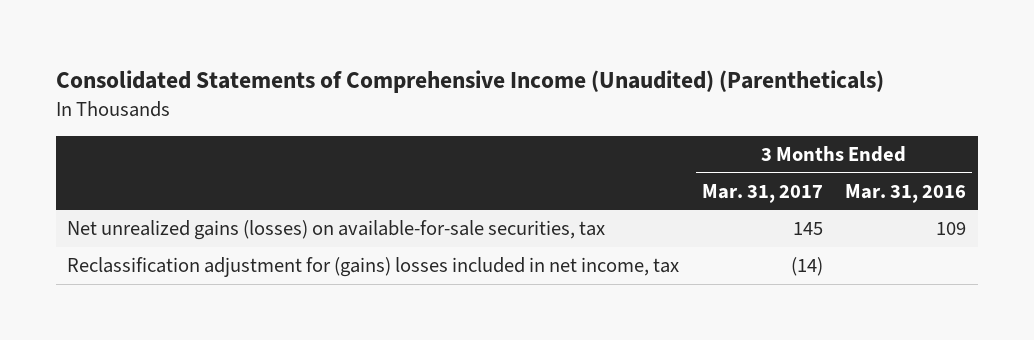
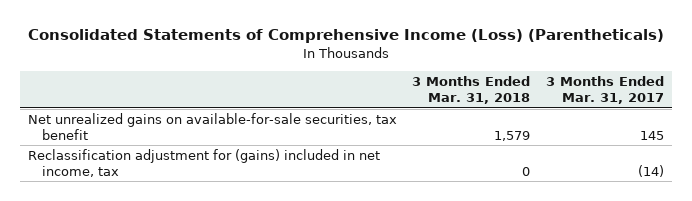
[55,69,884,93] Consolidated Statements of Comprehensive Income (Unaudited) (Parentheticals) -> [27,29,664,44] Consolidated Statements of Comprehensive Income (Loss) (Parentheticals)
[845,183,967,203] Mar. 31, 2016 -> none
none -> [412,76,531,105] 3 Months Ended Mar. 31, 2018
[67,220,606,241] Net unrealized gains (losses) on available-for-sale securities, tax -> [27,113,397,140] Net unrealized gains on available-for-sale securities, tax benefit
[67,257,680,278] Reclassification adjustment for (gains) losses included in net income, tax -> [27,149,380,177] Reclassification adjustment for (gains) included in net income, tax

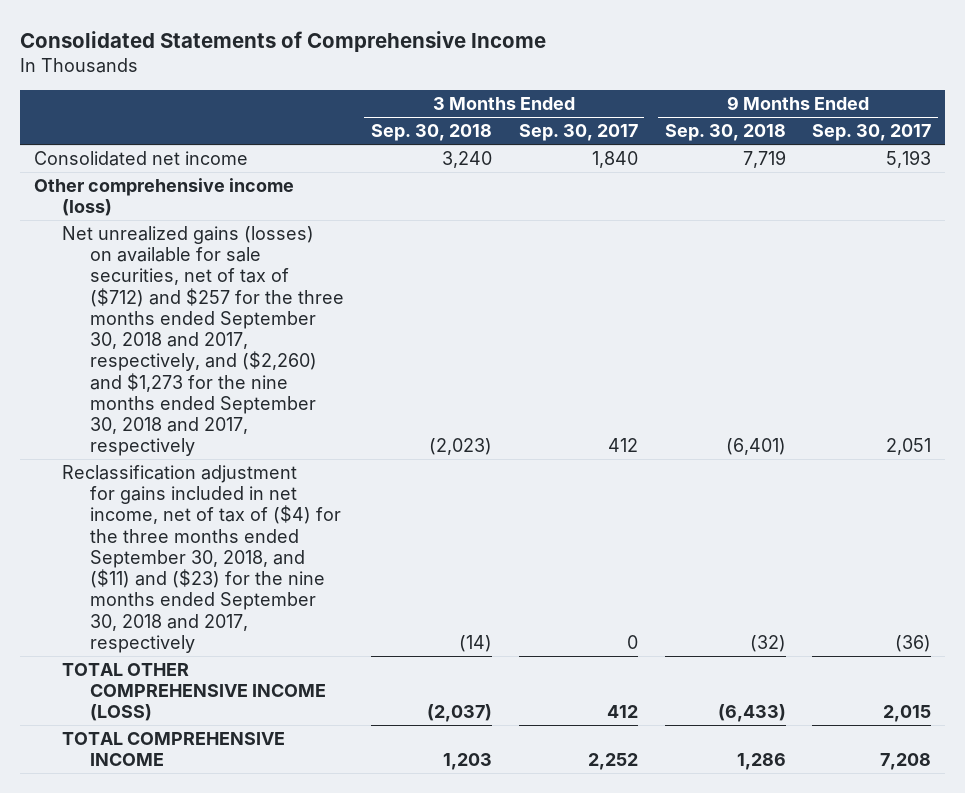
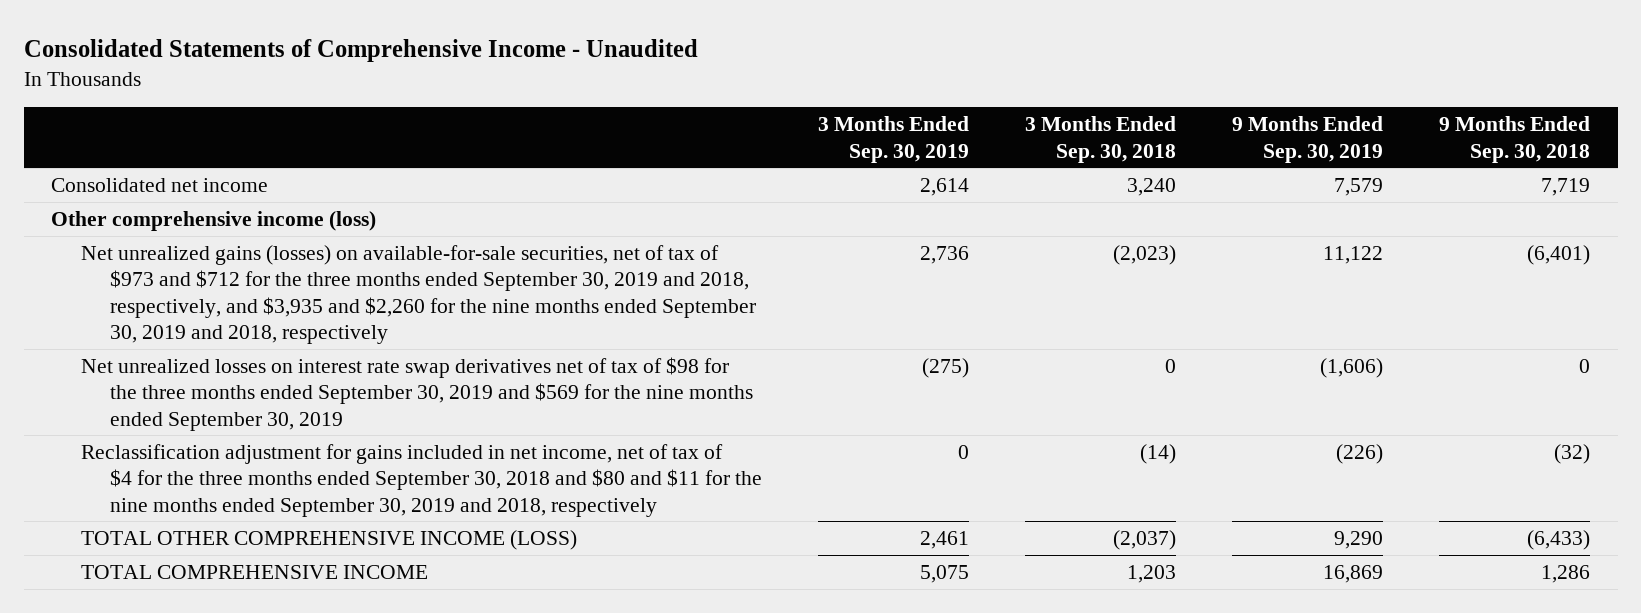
[20,31,547,53] Consolidated Statements of Comprehensive Income -> [23,38,698,62] Consolidated Statements of Comprehensive Income - Unaudited
[518,124,638,142] Sep. 30, 2017 -> none
[812,124,932,142] Sep. 30, 2017 -> none
none -> [818,116,970,163] 3 Months Ended Sep. 30, 2019
none -> [1231,116,1383,163] 9 Months Ended Sep. 30, 2019
[61,226,344,457] Net unrealized gains (losses) on available for sale securities, net of tax of ($712) and $257 for the three months ended September 30, 2018 and 2017, respectively, and ($2,260) and $1,273 for the nine months ended September 30, 2018 and 2017, respectively -> [80,244,757,345] Net unrealized gains (losses) on available-for-sale securities, net of tax of $973 and $712 for the three months ended September 30, 2019 and 2018, respectively, and $3,935 and $2,260 for the nine months ended September 30, 2019 and 2018, respectively
none -> [80,356,754,431] Net unrealized losses on interest rate swap derivatives net of tax of $98 for the three months ended September 30, 2019 and $569 for the nine months ended September 30, 2019
[61,465,341,653] Reclassification adjustment for gains included in net income, net of tax of ($4) for the three months ended September 30, 2018, and ($11) and ($23) for the nine months ended September 30, 2018 and 2017, respectively -> [80,443,763,517] Reclassification adjustment for gains included in net income, net of tax of $4 for the three months ended September 30, 2018 and $80 and $11 for the nine months ended September 30, 2019 and 2018, respectively

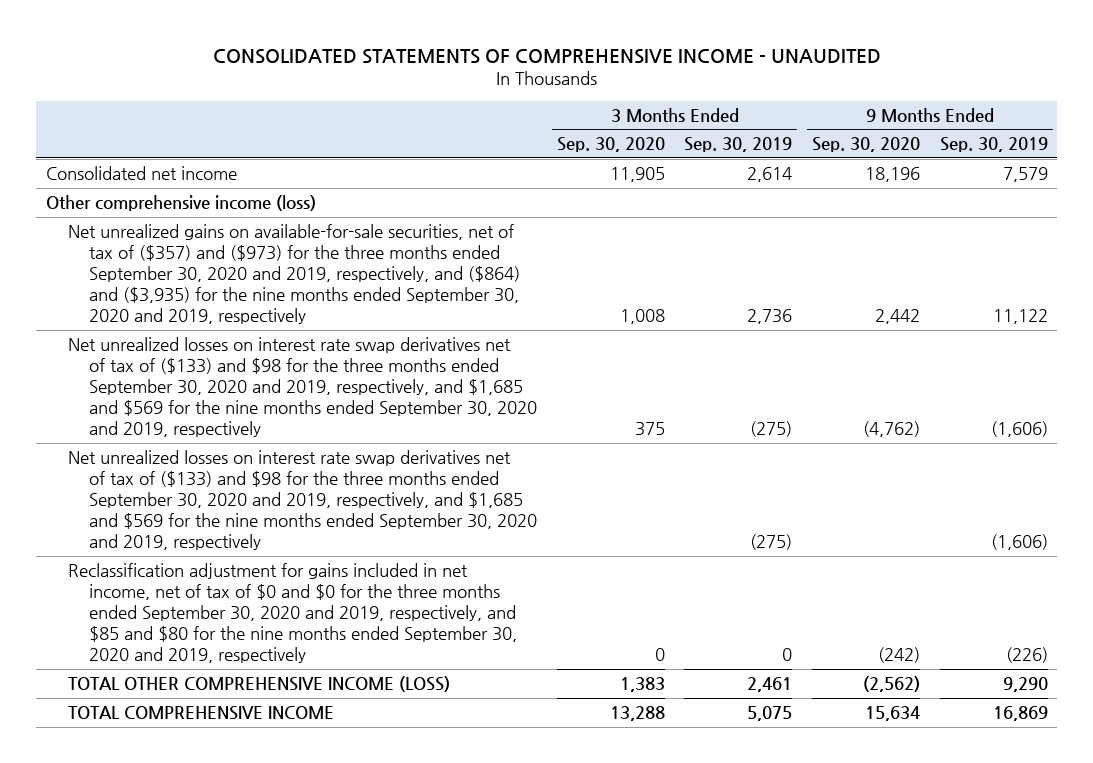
[23,38,698,62] Consolidated Statements of Comprehensive Income - Unaudited -> [212,48,881,64] CONSOLIDATED STATEMENTS OF COMPREHENSIVE INCOME - UNAUDITED
[1025,116,1177,163] 3 Months Ended Sep. 30, 2018 -> none
[1438,116,1590,163] 9 Months Ended Sep. 30, 2018 -> none
none -> [556,137,665,153] Sep. 30, 2020
none -> [812,137,921,153] Sep. 30, 2020
[80,244,757,345] Net unrealized gains (losses) on available-for-sale securities, net of tax of $973 and $712 for the three months ended September 30, 2019 and 2018, respectively, and $3,935 and $2,260 for the nine months ended September 30, 2019 and 2018, respectively -> [67,224,521,324] Net unrealized gains on available-for-sale securities, net of tax of ($357) and ($973) for the three months ended September 30, 2020 and 2019, respectively, and ($864) and ($3,935) for the nine months ended September 30, 2020 and 2019, respectively
none -> [67,337,538,437] Net unrealized losses on interest rate swap derivatives net of tax of ($133) and $98 for the three months ended September 30, 2020 and 2019, respectively, and $1,685 and $569 for the nine months ended September 30, 2020 and 2019, respectively
[80,356,754,431] Net unrealized losses on interest rate swap derivatives net of tax of $98 for the three months ended September 30, 2019 and $569 for the nine months ended September 30, 2019 -> [67,450,538,550] Net unrealized losses on interest rate swap derivatives net of tax of ($133) and $98 for the three months ended September 30, 2020 and 2019, respectively, and $1,685 and $569 for the nine months ended September 30, 2020 and 2019, respectively
[80,443,763,517] Reclassification adjustment for gains included in net income, net of tax of $4 for the three months ended September 30, 2018 and $80 and $11 for the nine months ended September 30, 2019 and 2018, respectively -> [67,563,518,663] Reclassification adjustment for gains included in net income, net of tax of $0 and $0 for the three months ended September 30, 2020 and 2019, respectively, and $85 and $80 for the nine months ended September 30, 2020 and 2019, respectively

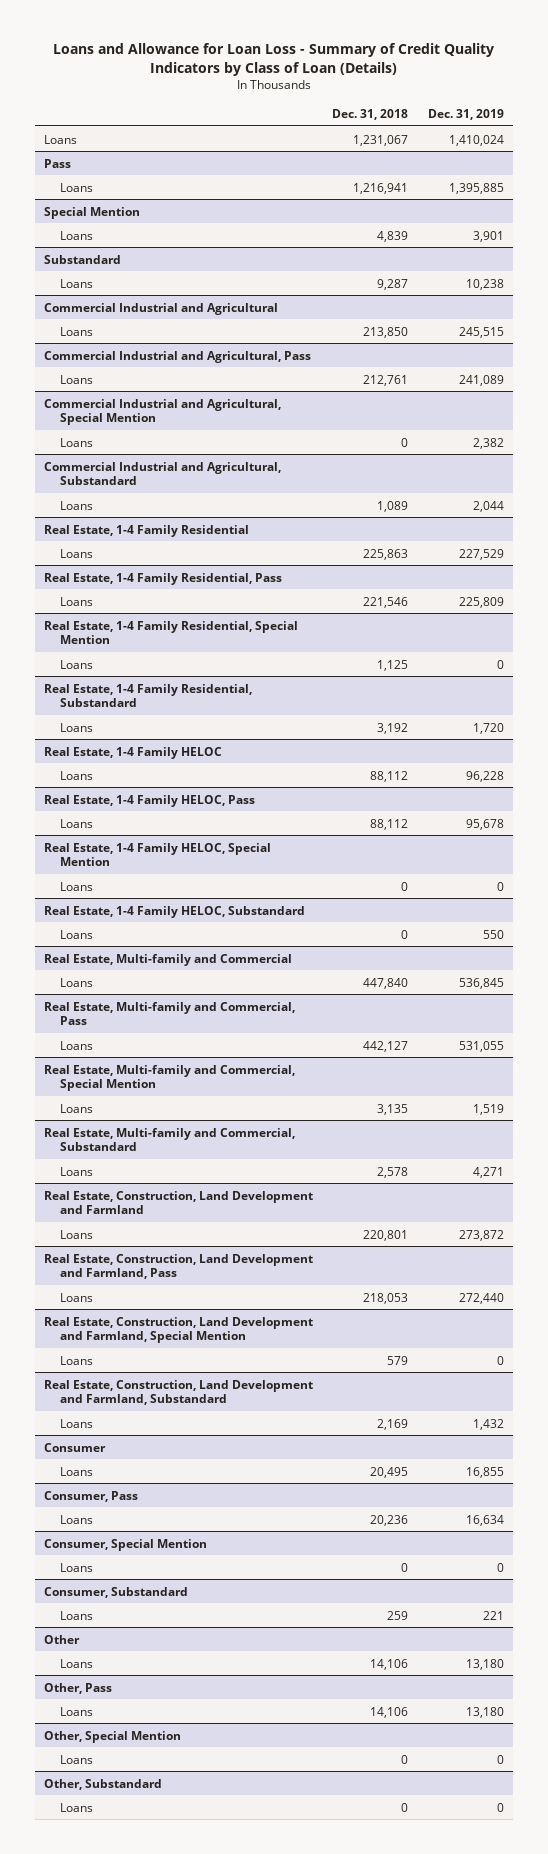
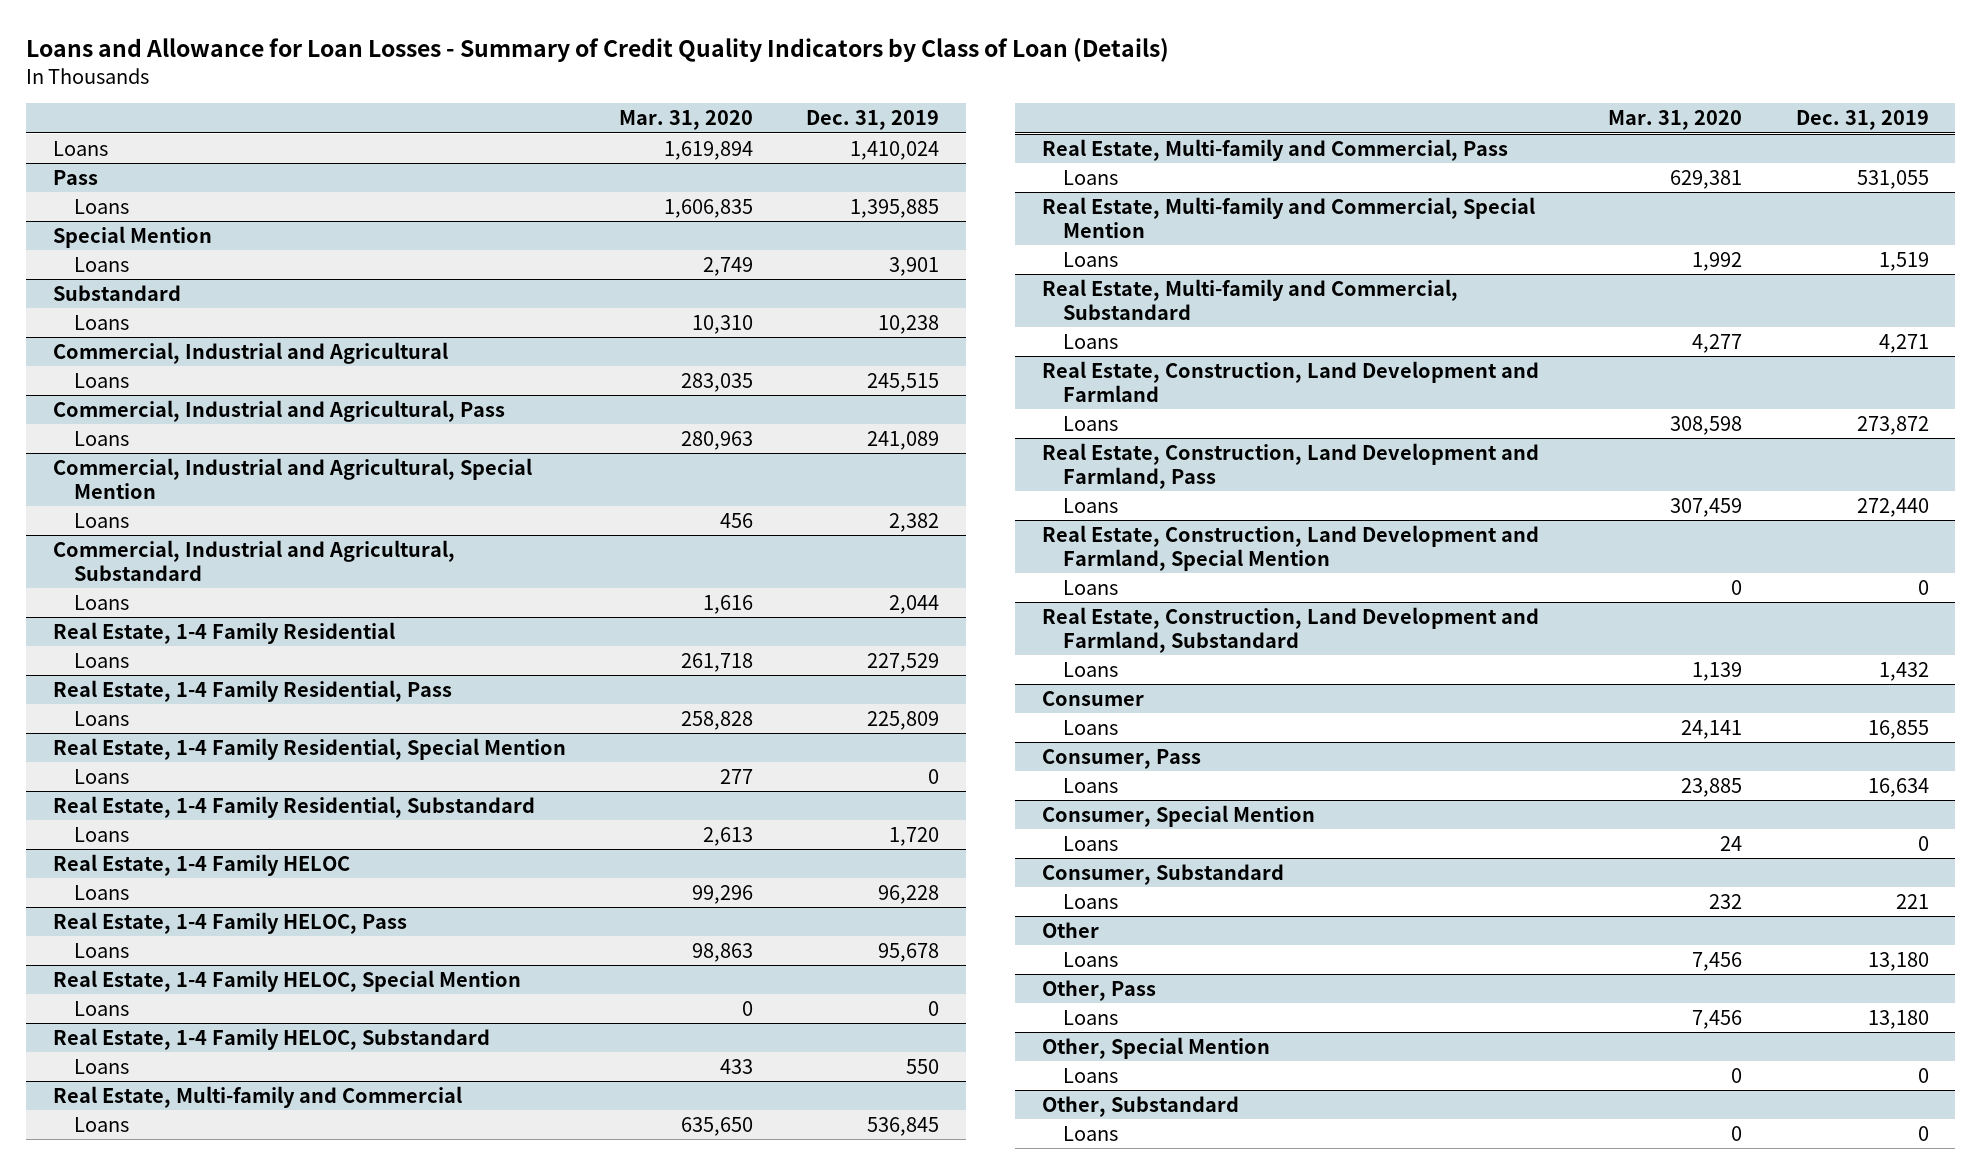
[52,42,494,76] Loans and Allowance for Loan Loss - Summary of Credit Quality Indicators by Class of Loan (Details) -> [26,37,1170,62] Loans and Allowance for Loan Losses - Summary of Credit Quality Indicators by Class of Loan (Details)
[332,108,409,120] Dec. 31, 2018 -> none
none -> [618,110,753,131] Mar. 31, 2020
[44,302,279,315] Commercial Industrial and Agricultural -> [52,341,448,364] Commercial, Industrial and Agricultural
[44,350,312,363] Commercial Industrial and Agricultural, Pass -> [52,399,505,422] Commercial, Industrial and Agricultural, Pass
[44,398,282,426] Commercial Industrial and Agricultural, Special Mention -> [52,457,532,499] Commercial, Industrial and Agricultural, Special Mention
[44,461,282,486] Commercial Industrial and Agricultural, Substandard -> [52,539,455,581] Commercial, Industrial and Agricultural, Substandard

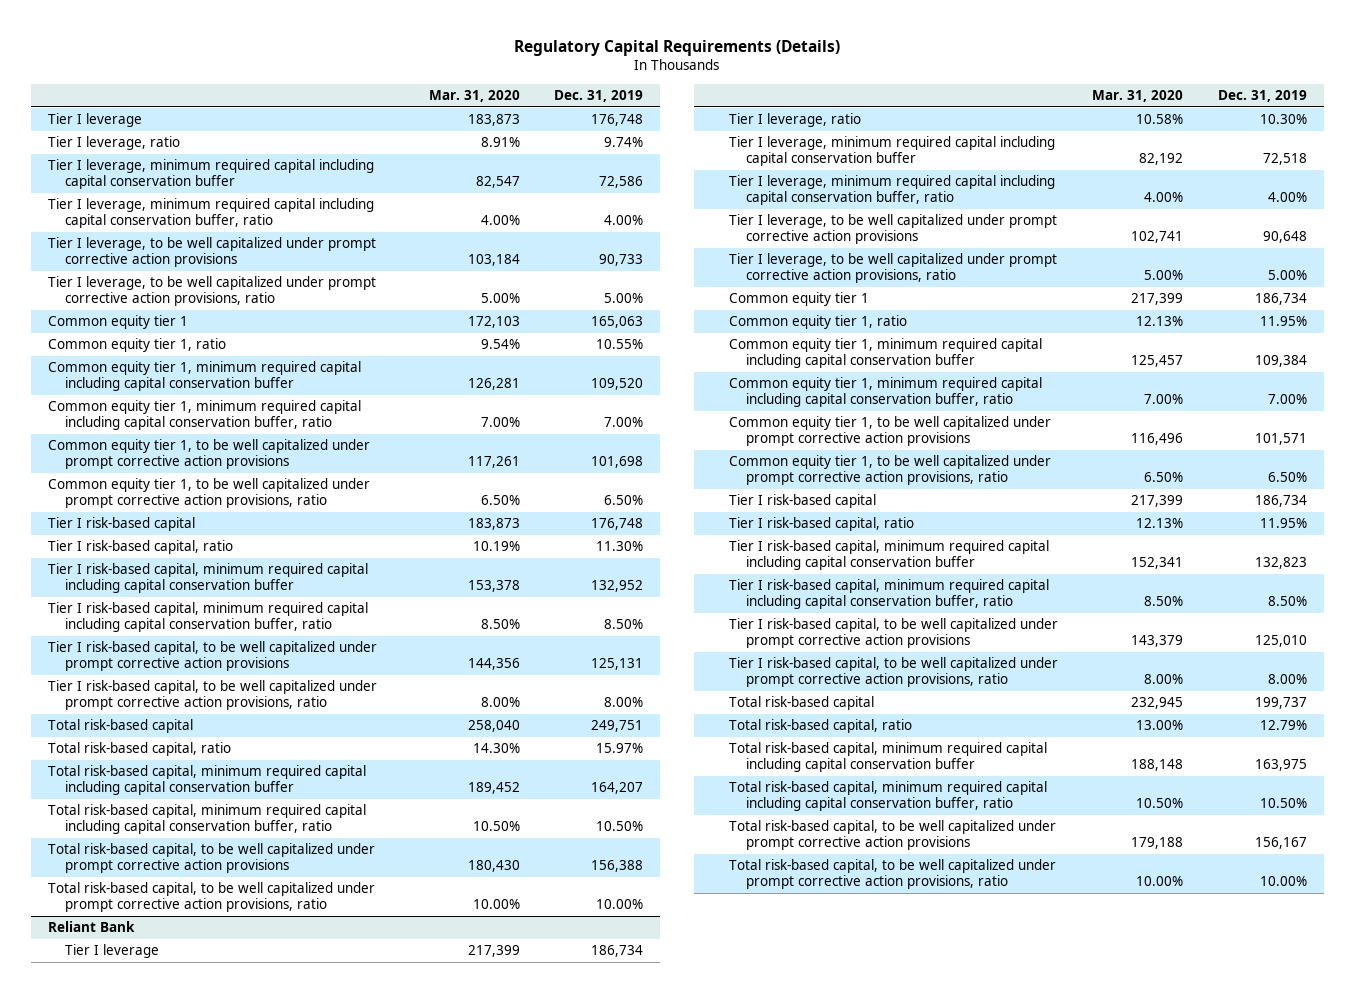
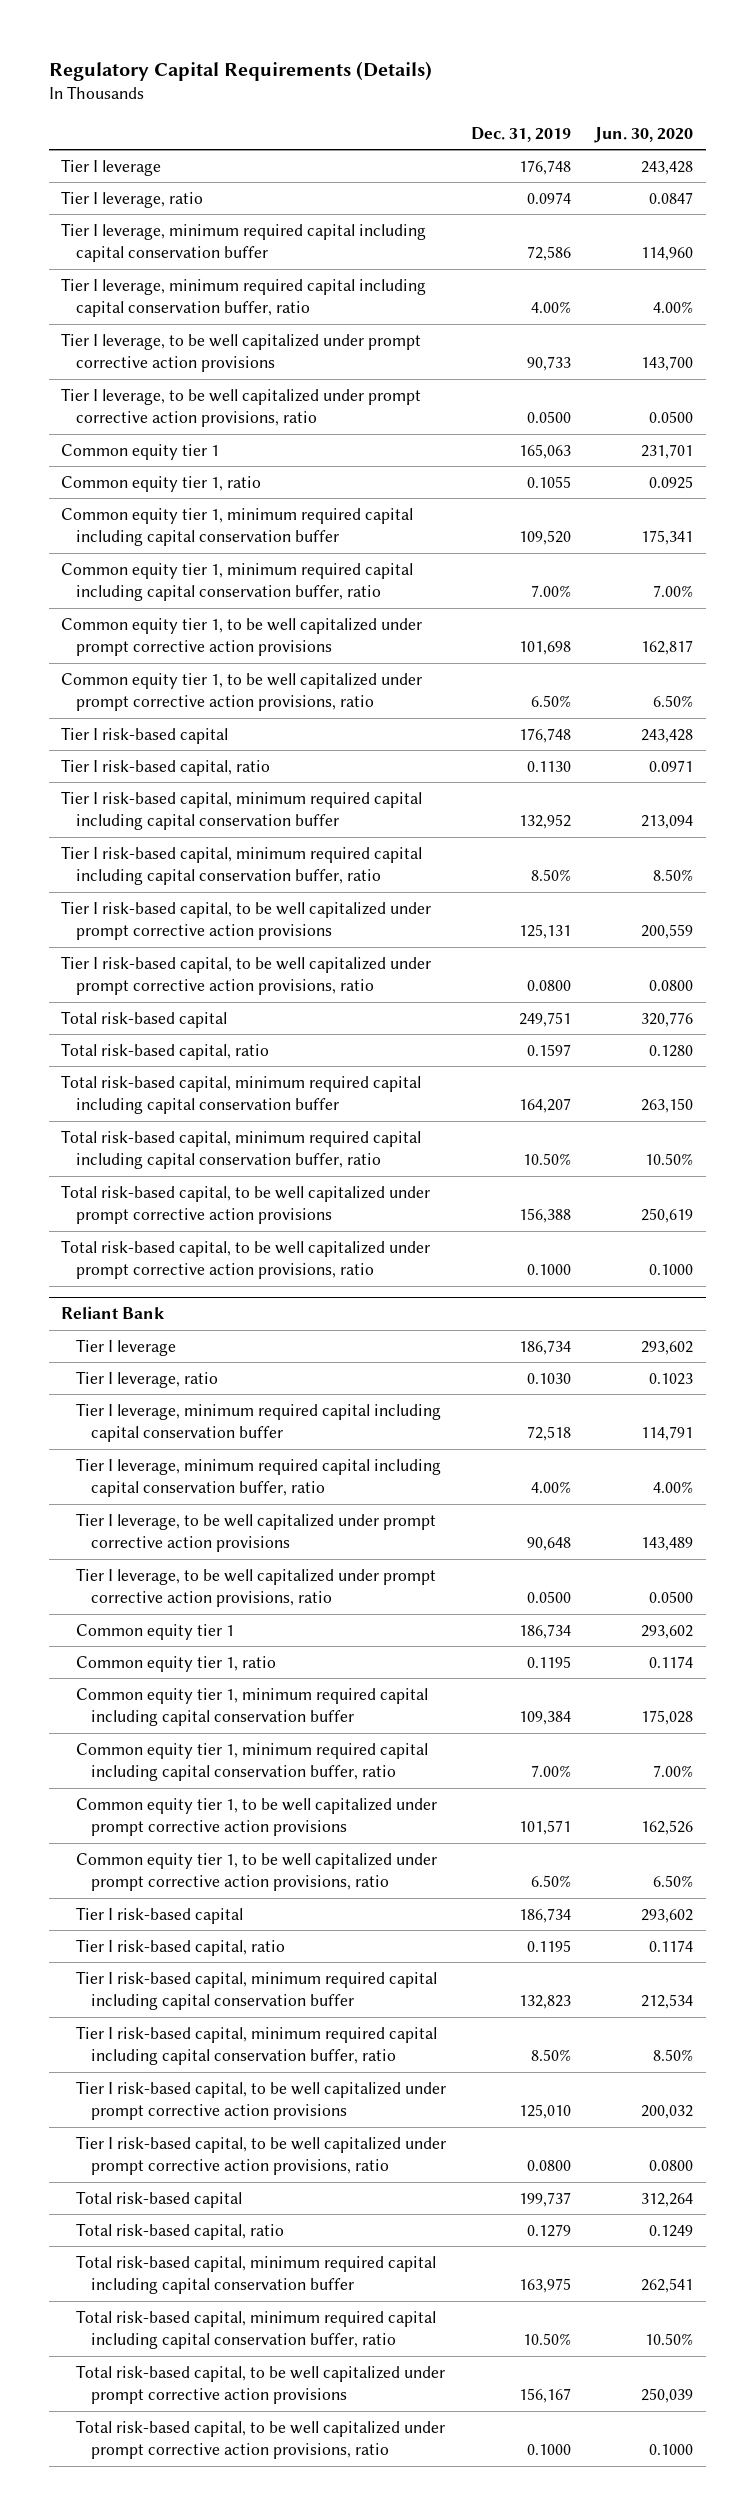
[428,90,520,103] Mar. 31, 2020 -> none
none -> [594,126,694,143] Jun. 30, 2020
[604,137,644,148] 9.74% -> [526,191,571,204] 0.0974
[604,293,644,304] 5.00% -> [526,411,571,424] 0.0500
[596,339,644,350] 10.55% -> [526,475,571,488] 0.1055
[596,541,644,552] 11.30% -> [526,760,571,772] 0.1130
[604,697,644,708] 8.00% -> [526,980,571,992] 0.0800
[596,743,644,754] 15.97% -> [526,1043,571,1056] 0.1597
[596,899,644,910] 10.00% -> [526,1264,571,1276] 0.1000
[1259,114,1307,125] 10.30% -> [526,1372,571,1384] 0.1030
[1267,270,1307,281] 5.00% -> [526,1591,571,1604] 0.0500
[1259,316,1307,327] 11.95% -> [526,1655,571,1668] 0.1195
[1259,518,1307,529] 11.95% -> [526,1939,571,1952] 0.1195
[1267,674,1307,685] 8.00% -> [526,2160,571,2172] 0.0800
[1259,720,1307,731] 12.79% -> [526,2223,571,2237] 0.1279
[1259,876,1307,887] 10.00% -> [526,2444,571,2456] 0.1000

